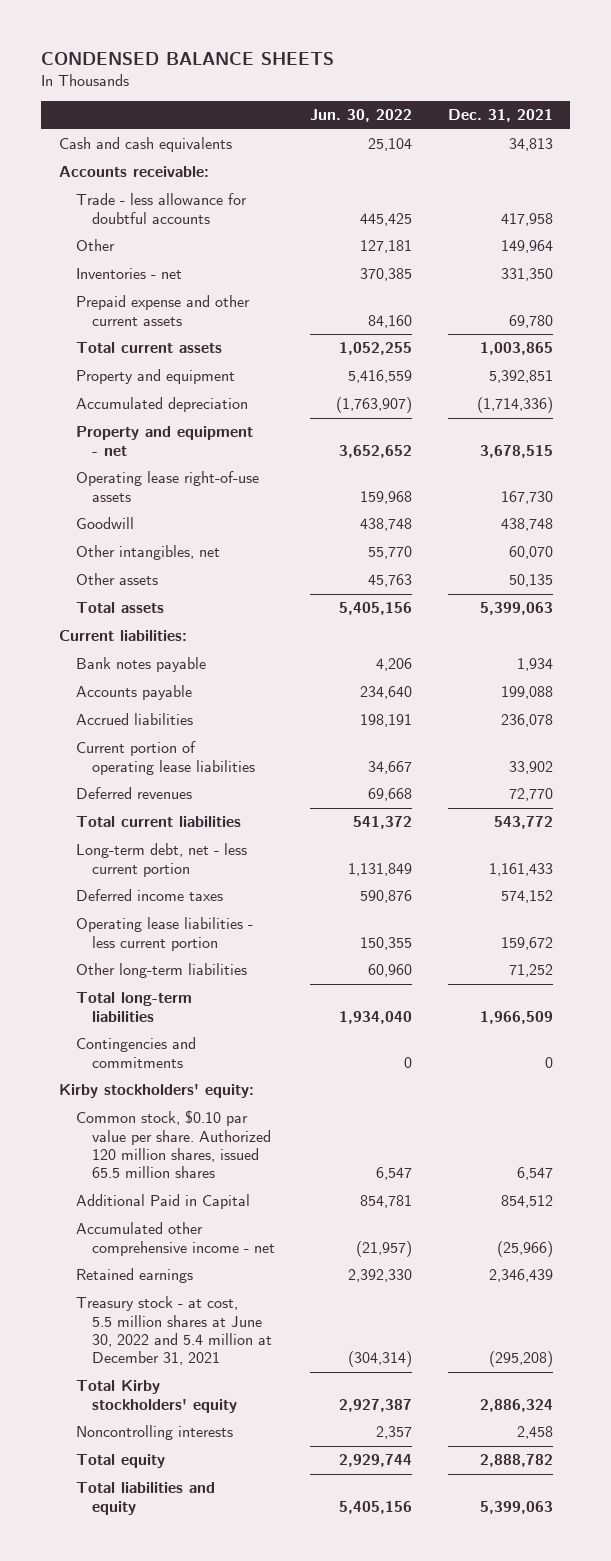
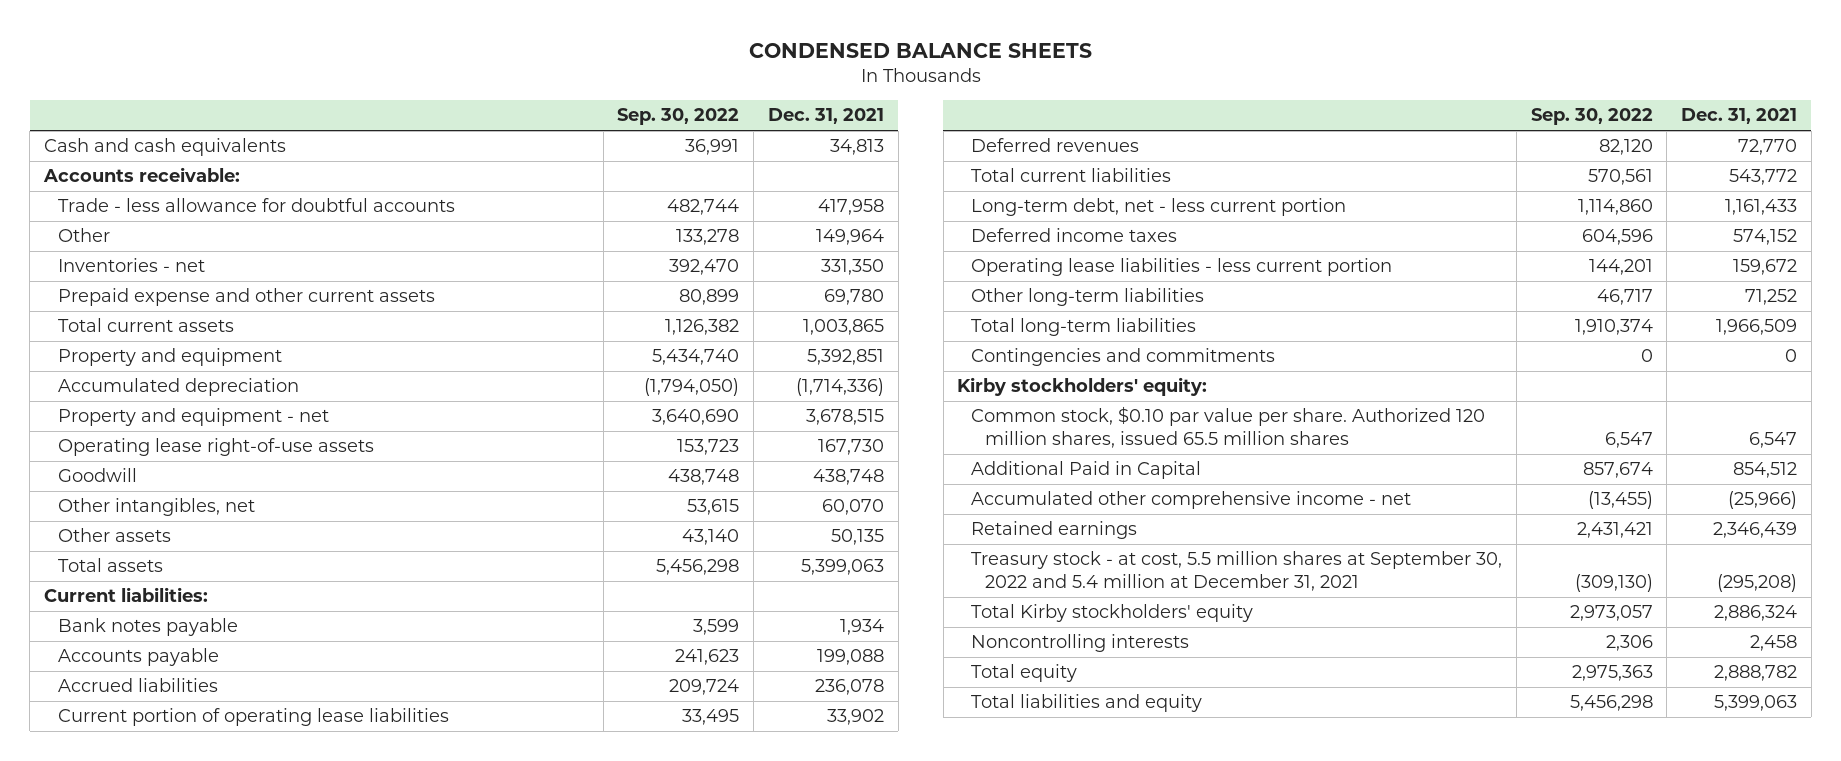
[310,109,413,123] Jun. 30, 2022 -> none
none -> [617,108,740,126] Sep. 30, 2022
[75,1296,273,1366] Treasury stock - at cost, 5.5 million shares at June 30, 2022 and 5.4 million at December 31, 2021 -> [970,551,1502,591] Treasury stock - at cost, 5.5 million shares at September 30, 2022 and 5.4 million at December 31, 2021

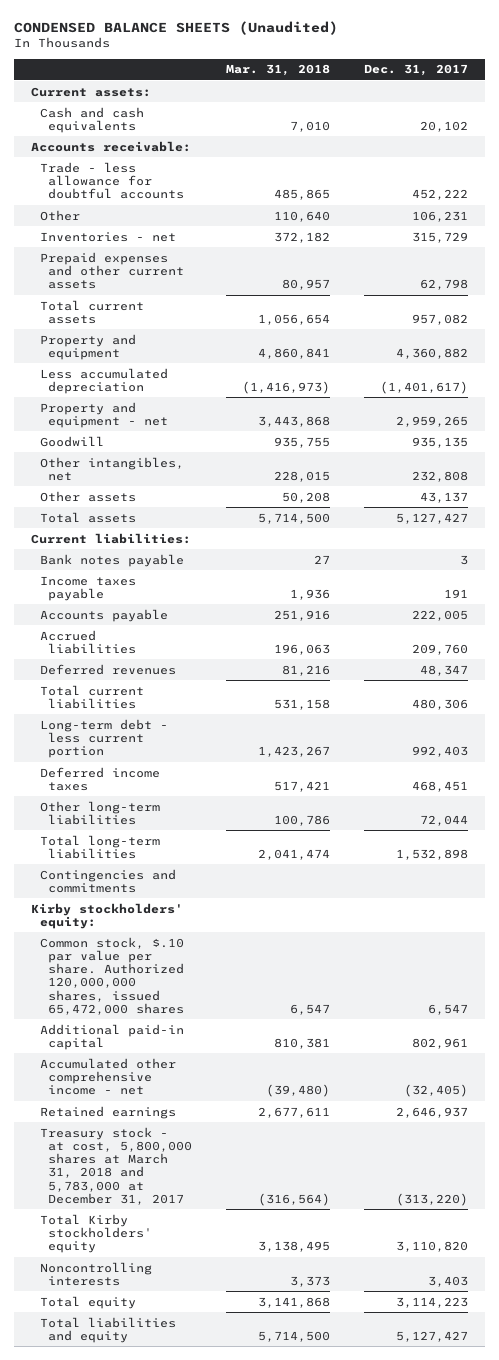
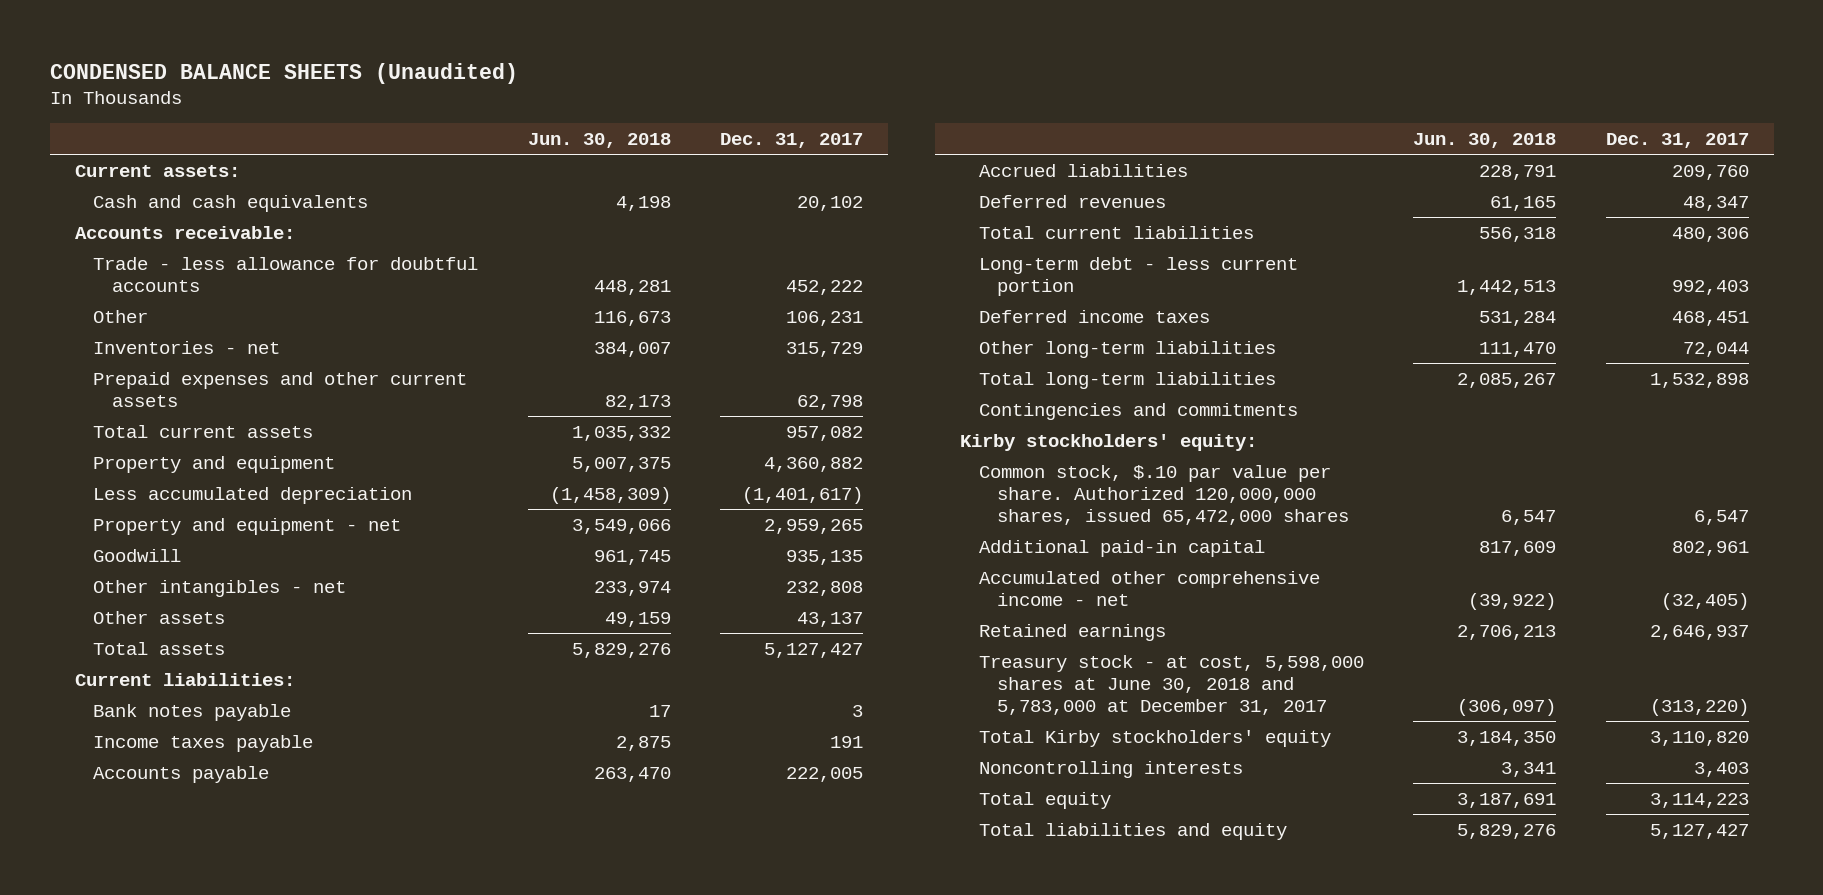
[226,64,331,77] Mar. 31, 2018 -> none
none -> [527,132,671,148] Jun. 30, 2018
[39,456,184,481] Other intangibles, net -> [93,579,347,597] Other intangibles - net
[39,1126,193,1205] Treasury stock - at cost, 5,800,000 shares at March 31, 2018 and 5,783,000 at December 31, 2017 -> [978,654,1364,715] Treasury stock - at cost, 5,598,000 shares at June 30, 2018 and 5,783,000 at December 31, 2017

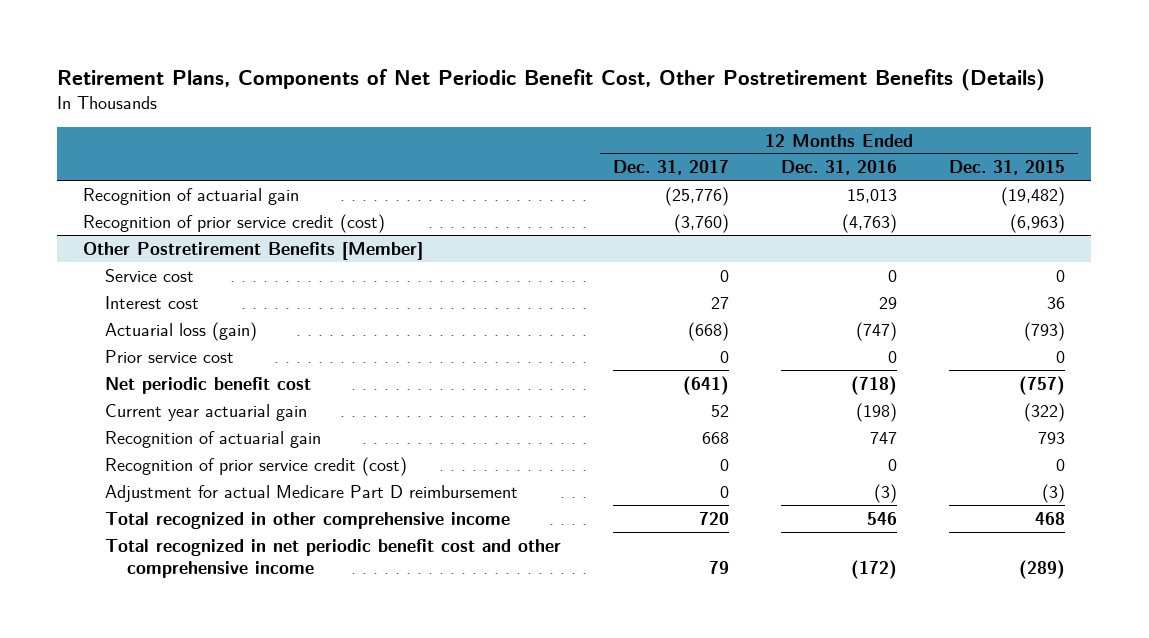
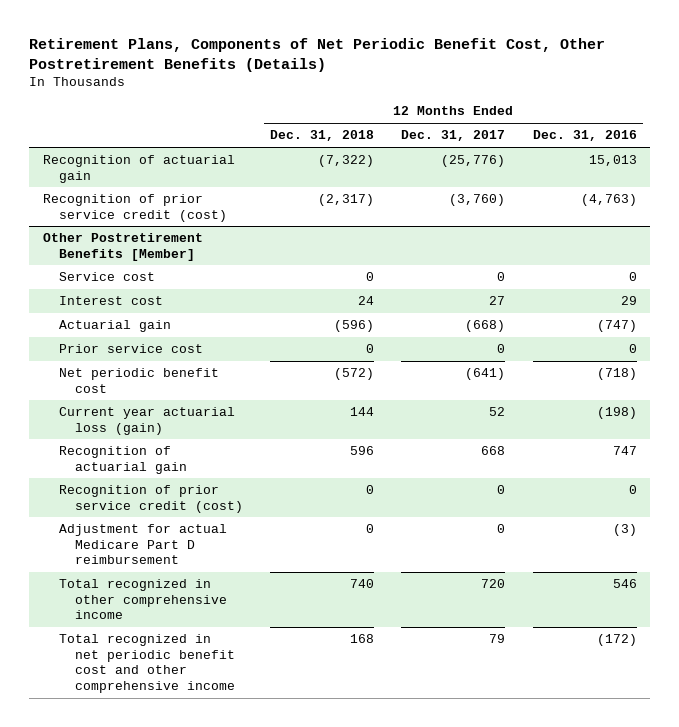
[949,160,1066,176] Dec. 31, 2015 -> none
none -> [270,130,375,142] Dec. 31, 2018
[104,321,257,341] Actuarial loss (gain) -> [59,320,172,333] Actuarial gain
[104,403,307,421] Current year actuarial gain -> [59,407,236,435] Current year actuarial loss (gain)

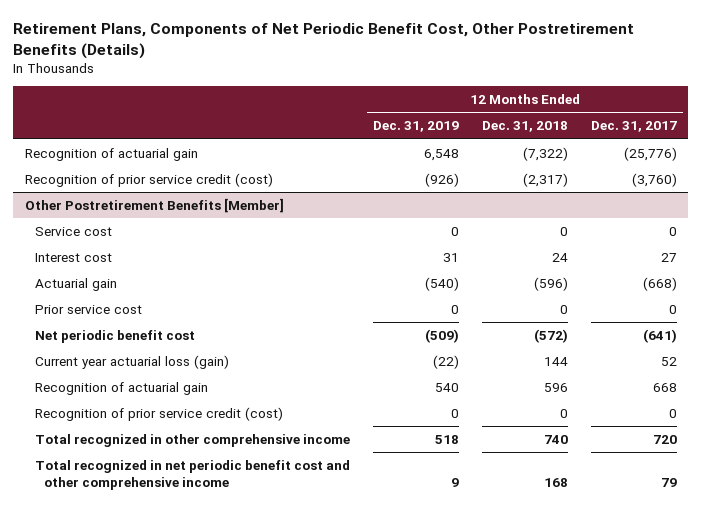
[532,130,637,142] Dec. 31, 2016 -> none
none -> [372,121,459,133] Dec. 31, 2019
[59,524,228,565] Adjustment for actual Medicare Part D reimbursement -> none

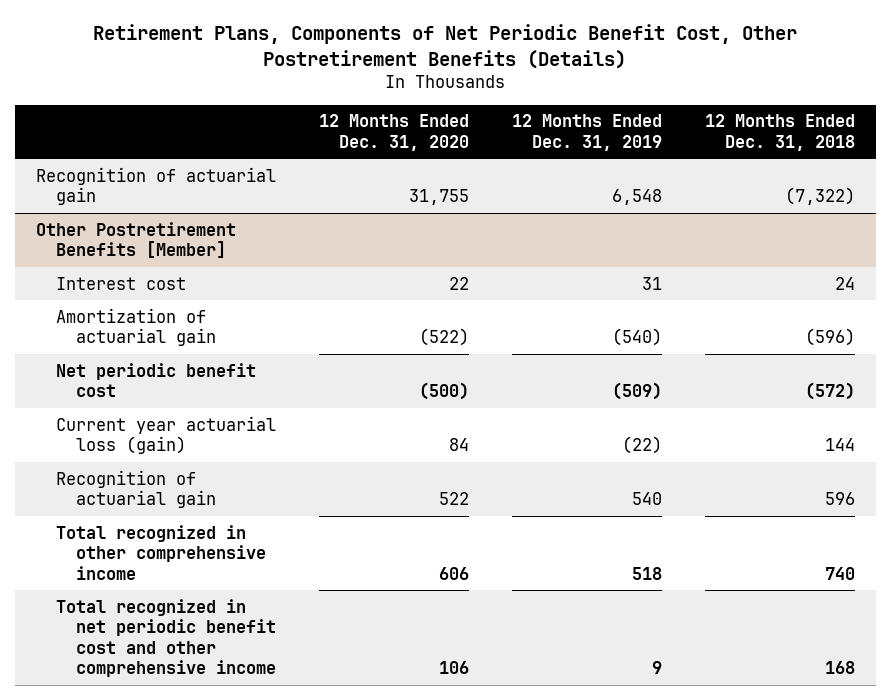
[590,121,677,133] Dec. 31, 2017 -> none
none -> [318,114,469,151] 12 Months Ended Dec. 31, 2020
[24,172,273,187] Recognition of prior service credit (cost) -> none
[34,226,112,236] Service cost -> none
[34,304,142,314] Prior service cost -> none
[34,277,117,291] Actuarial gain -> [55,307,216,347] Amortization of actuarial gain
[34,406,283,421] Recognition of prior service credit (cost) -> none

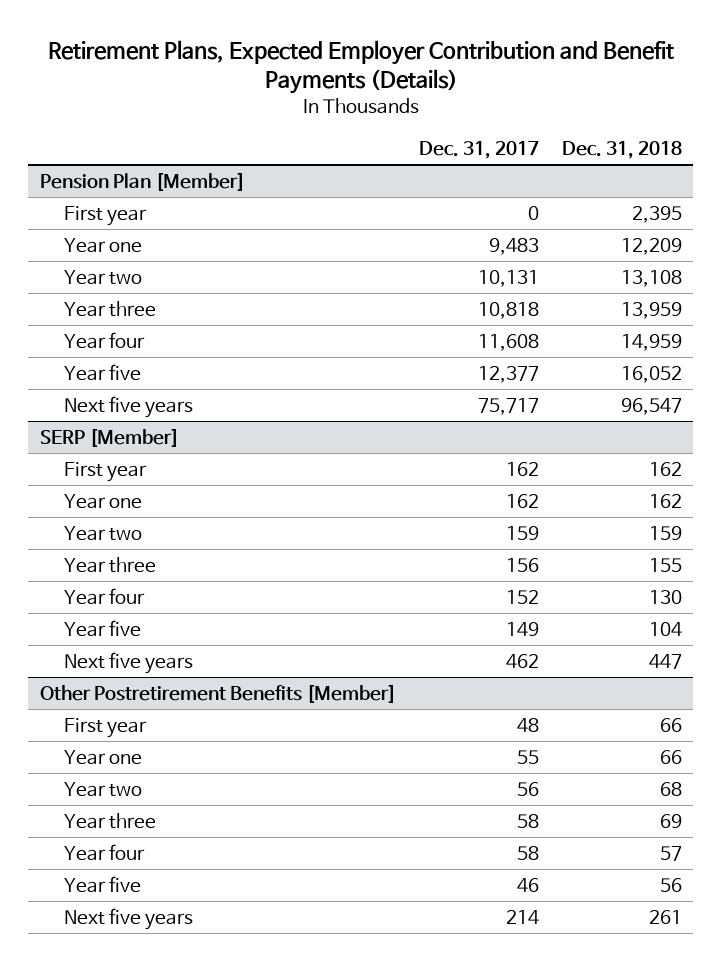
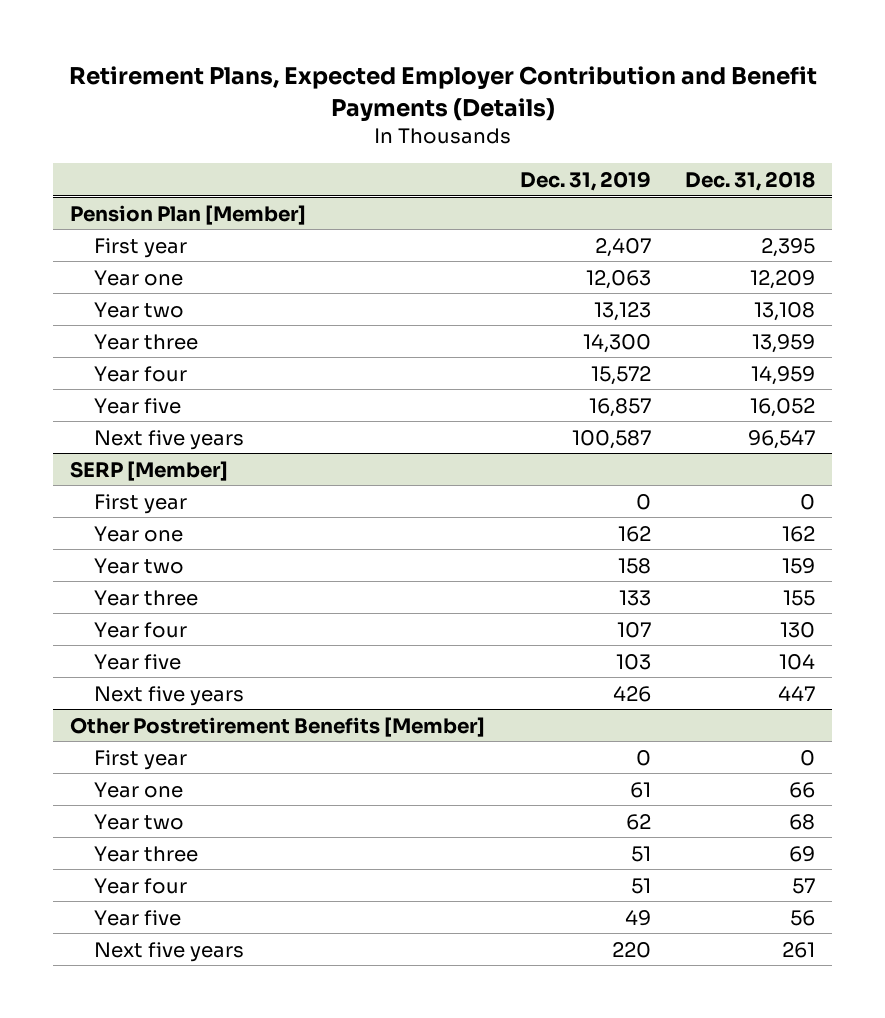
[418,140,539,159] Dec. 31, 2017 -> none
none -> [519,170,651,191] Dec. 31, 2019
[648,462,682,477] 162 -> [800,493,816,510] 0
[659,718,682,733] 66 -> [800,749,816,766] 0

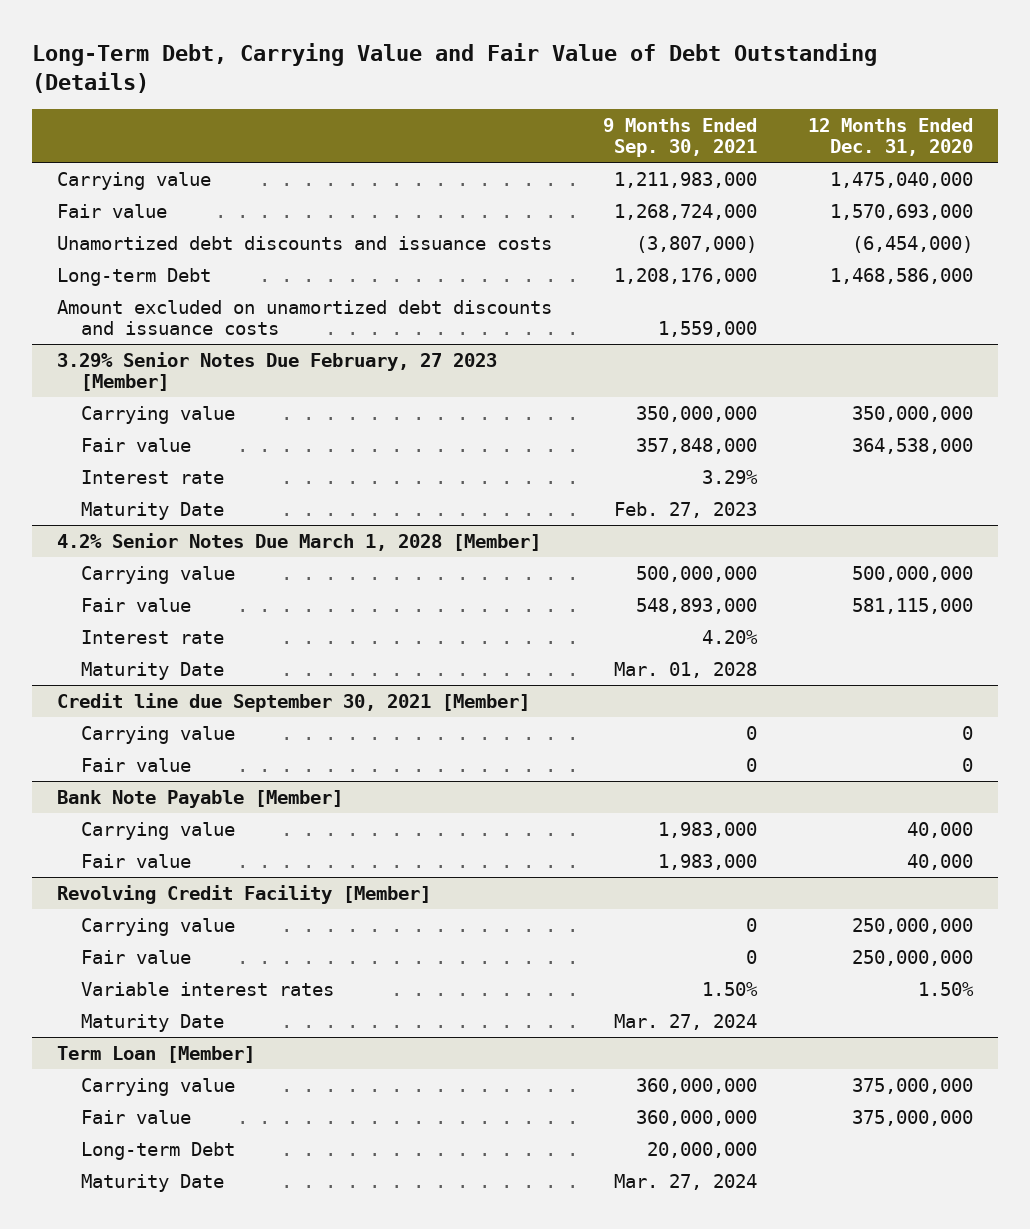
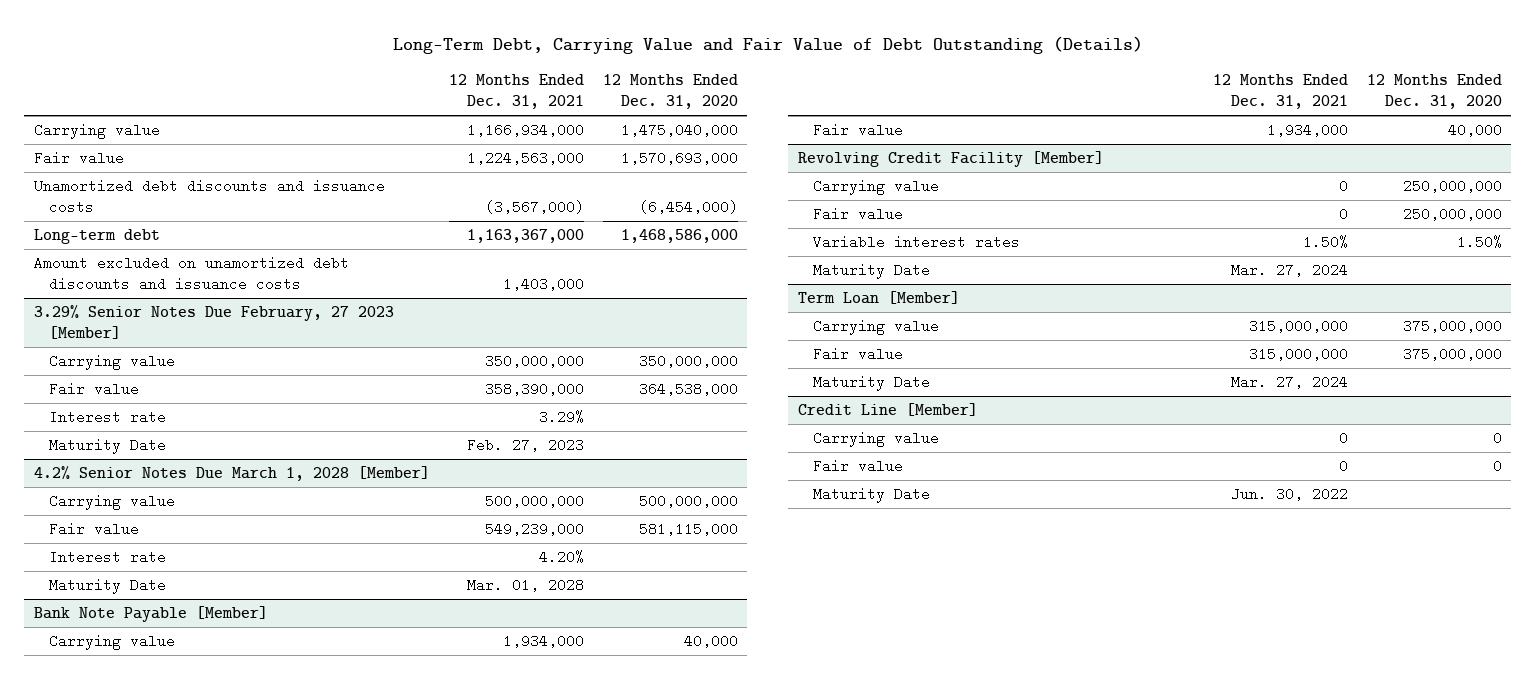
[602,117,757,158] 9 Months Ended Sep. 30, 2021 -> none
none -> [448,74,584,110] 12 Months Ended Dec. 31, 2021
[57,267,212,286] Long-term Debt -> [33,229,160,245] Long-term debt
[57,692,531,712] Credit line due September 30, 2021 [Member] -> none
[80,725,235,744] Carrying value -> none
[80,757,191,772] Fair value -> none
[80,1141,235,1160] Long-term Debt -> none
none -> [797,403,978,417] Credit Line [Member]
none -> [812,431,939,448] Carrying value
none -> [812,459,903,474] Fair value
none -> [812,487,930,504] Maturity Date

